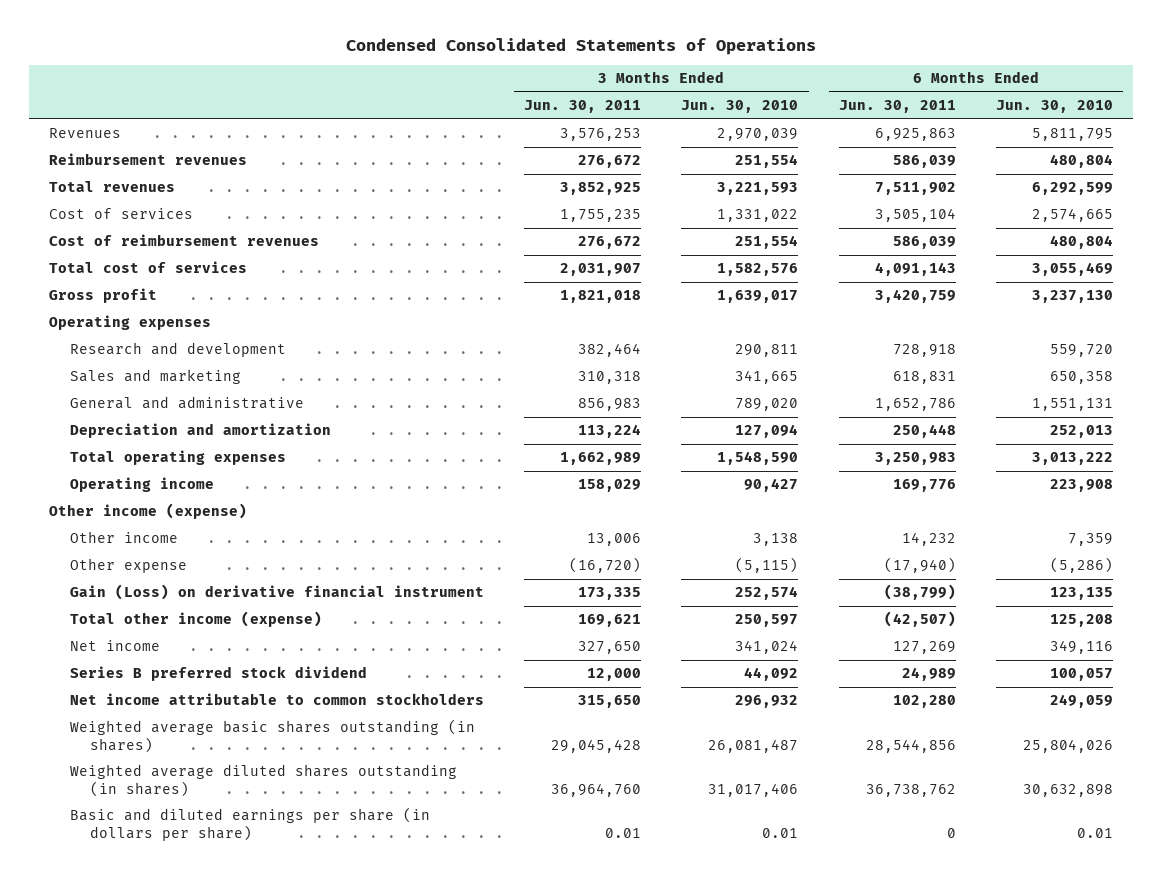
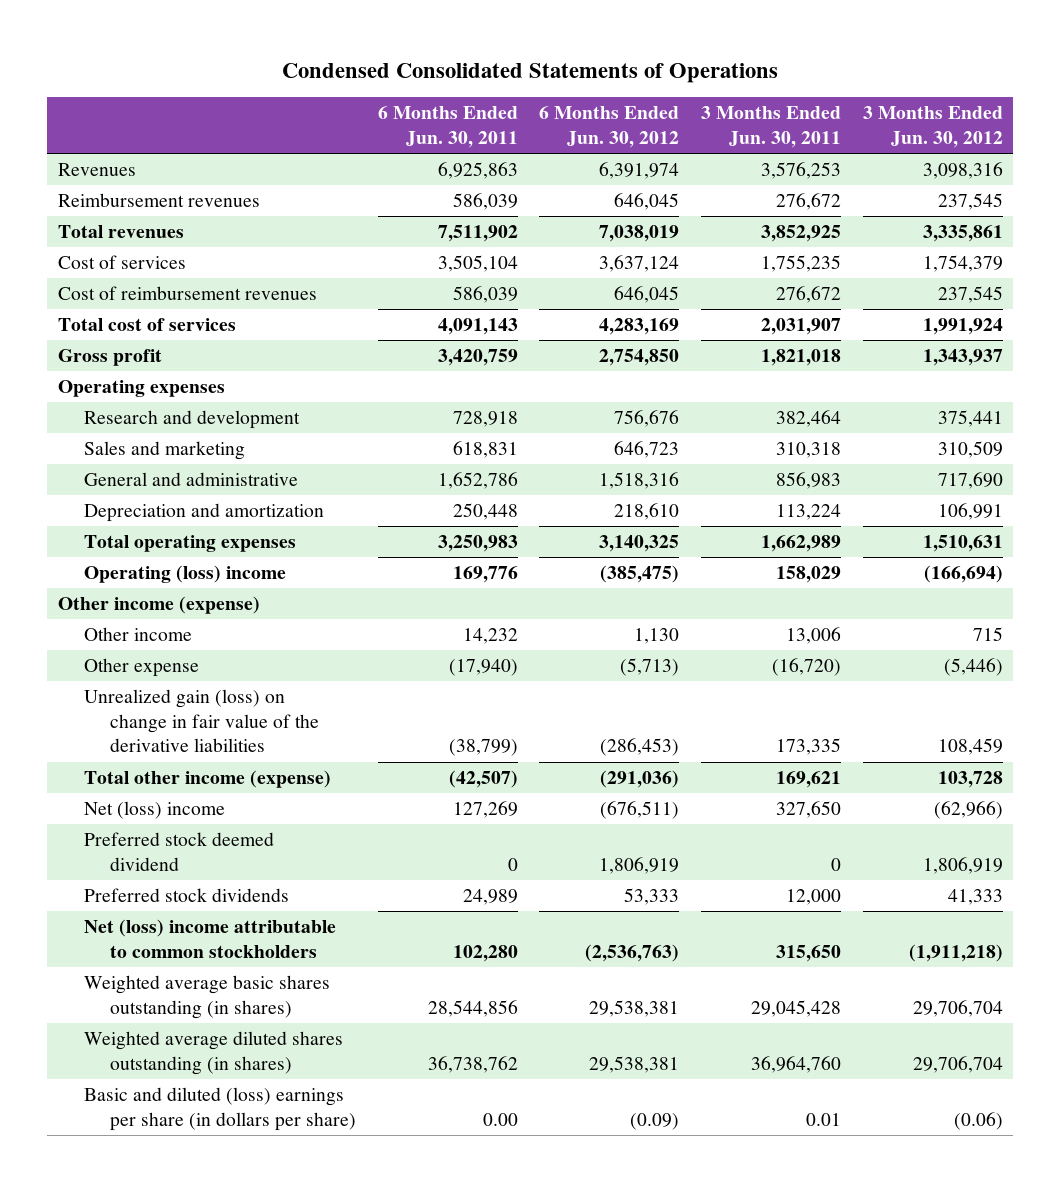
[681,100,799,114] Jun. 30, 2010 -> none
[996,100,1114,114] Jun. 30, 2010 -> none
none -> [539,106,680,149] 6 Months Ended Jun. 30, 2012
none -> [862,106,1003,149] 3 Months Ended Jun. 30, 2012
[69,477,214,493] Operating income -> [83,565,286,584] Operating (loss) income
[69,584,484,601] Gain (Loss) on derivative financial instrument -> [83,689,320,753] Unrealized gain (loss) on change in fair value of the derivative liabilities
[69,640,160,652] Net income -> [83,801,225,820] Net (loss) income
none -> [83,832,274,871] Preferred stock deemed dividend
[69,666,367,682] Series B preferred stock dividend -> [83,888,289,903] Preferred stock dividends
[69,693,484,706] Net income attributable to common stockholders -> [83,919,336,958] Net (loss) income attributable to common stockholders
[69,807,430,841] Basic and diluted earnings per share (in dollars per share) -> [83,1087,357,1131] Basic and diluted (loss) earnings per share (in dollars per share)
[946,827,956,838] 0 -> [482,1112,518,1126] 0.00

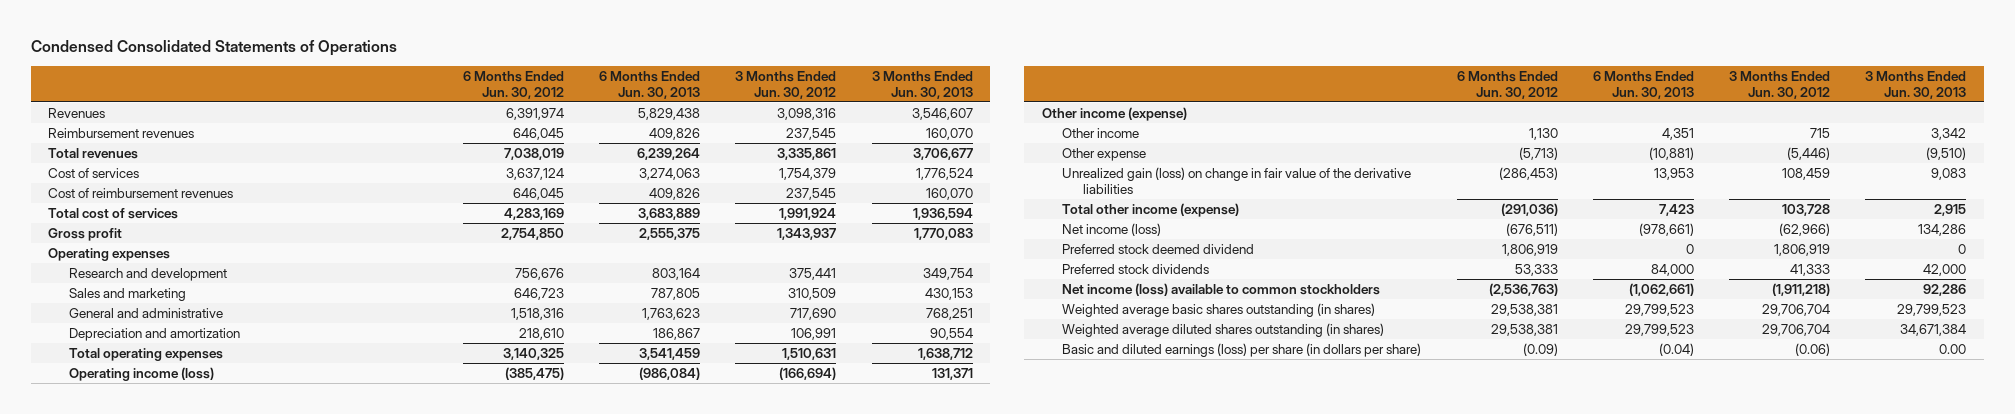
[377,106,518,149] 6 Months Ended Jun. 30, 2011 -> none
[700,106,841,149] 3 Months Ended Jun. 30, 2011 -> none
none -> [599,70,701,99] 6 Months Ended Jun. 30, 2013
none -> [871,70,973,99] 3 Months Ended Jun. 30, 2013
[83,565,286,584] Operating (loss) income -> [68,366,214,381] Operating income (loss)
[83,801,225,820] Net (loss) income -> [1062,222,1162,236] Net income (loss)
[83,919,336,958] Net (loss) income attributable to common stockholders -> [1062,282,1381,296] Net income (loss) available to common stockholders
[83,1087,357,1131] Basic and diluted (loss) earnings per share (in dollars per share) -> [1062,342,1422,357] Basic and diluted earnings (loss) per share (in dollars per share)

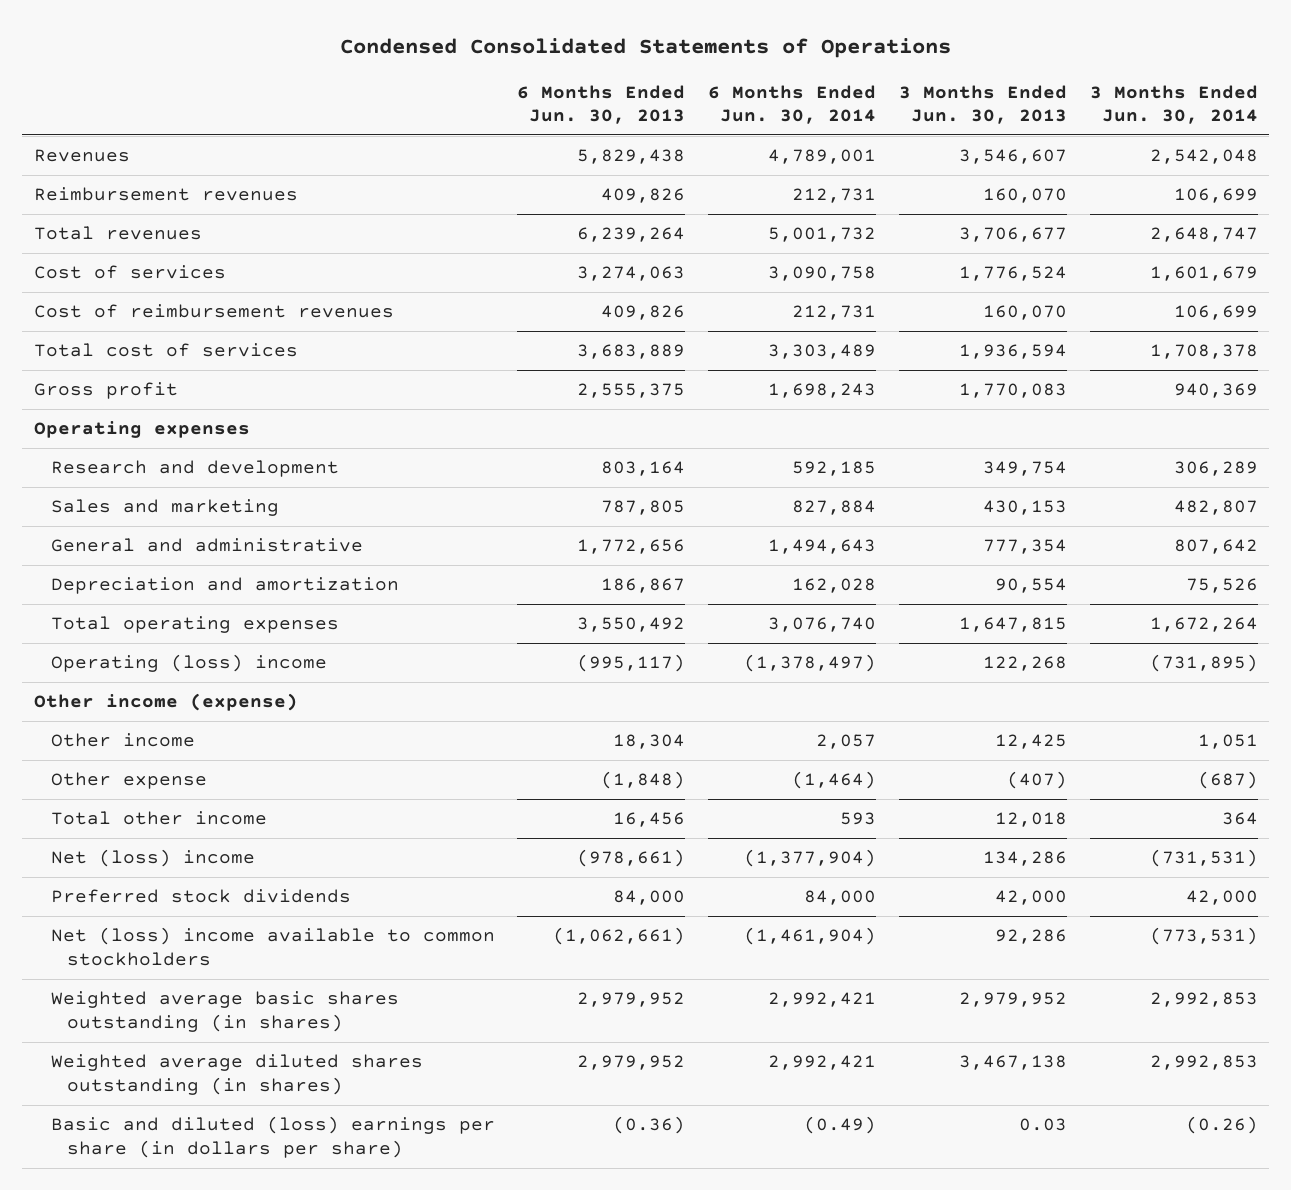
[463,70,565,99] 6 Months Ended Jun. 30, 2012 -> none
[735,70,837,99] 3 Months Ended Jun. 30, 2012 -> none
none -> [708,84,877,125] 6 Months Ended Jun. 30, 2014
none -> [1089,84,1258,125] 3 Months Ended Jun. 30, 2014
[642,307,701,320] 1,763,623 -> [577,539,686,555] 1,772,656
[925,307,973,320] 768,251 -> [982,539,1067,555] 777,354
[639,347,701,360] 3,541,459 -> [577,617,686,633] 3,550,492
[917,347,973,360] 1,638,712 -> [958,617,1067,633] 1,647,815
[68,366,214,381] Operating income (loss) -> [50,654,327,673] Operating (loss) income
[639,366,701,380] (986,084) -> [577,654,686,673] (995,117)
[931,367,973,380] 131,371 -> [982,656,1067,672] 122,268
[1062,166,1412,194] Unrealized gain (loss) on change in fair value of the derivative liabilities -> none
[1062,243,1255,254] Preferred stock deemed dividend -> none
[1661,127,1694,140] 4,351 -> [613,734,686,750] 18,304
[1931,127,1967,140] 3,342 -> [994,734,1067,750] 12,425
[1648,146,1694,160] (10,881) -> [601,771,686,790] (1,848)
[1926,146,1967,160] (9,510) -> [1006,771,1067,790] (407)
[1062,202,1240,217] Total other income (expense) -> [50,811,267,826] Total other income
[1658,203,1694,216] 7,423 -> [613,812,686,828] 16,456
[1934,203,1967,216] 2,915 -> [994,812,1067,828] 12,018
[1062,222,1162,236] Net income (loss) -> [50,849,255,868] Net (loss) income
[1062,282,1381,296] Net income (loss) available to common stockholders -> [50,927,495,966] Net (loss) income available to common stockholders
[1624,303,1694,316] 29,799,523 -> [577,992,686,1008] 2,979,952
[1897,303,1967,316] 29,799,523 -> [958,992,1067,1008] 2,979,952
[1624,323,1694,336] 29,799,523 -> [577,1055,686,1071] 2,979,952
[1900,323,1967,336] 34,671,384 -> [958,1055,1067,1071] 3,467,138
[1062,342,1422,357] Basic and diluted earnings (loss) per share (in dollars per share) -> [50,1116,495,1158] Basic and diluted (loss) earnings per share (in dollars per share)
[1658,342,1694,356] (0.04) -> [613,1116,686,1135] (0.36)
[1939,343,1967,354] 0.00 -> [1018,1118,1067,1132] 0.03

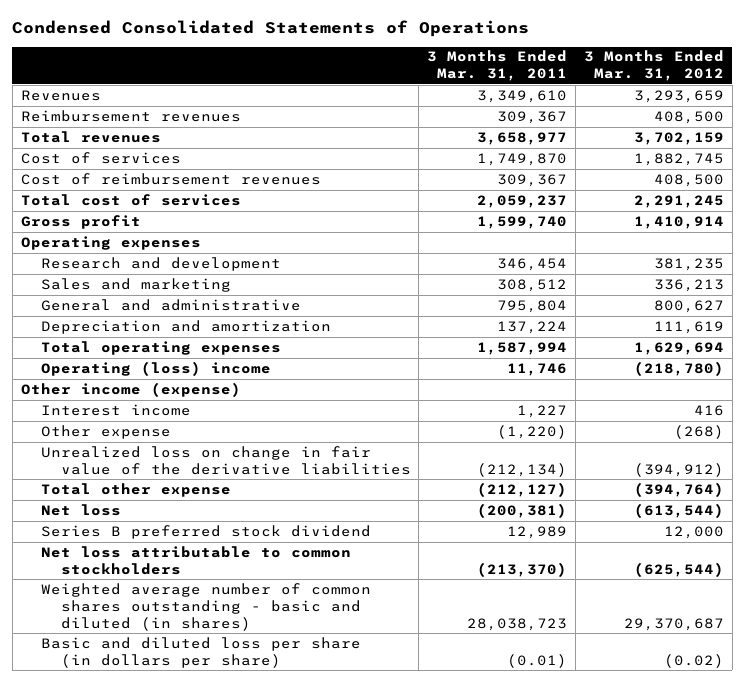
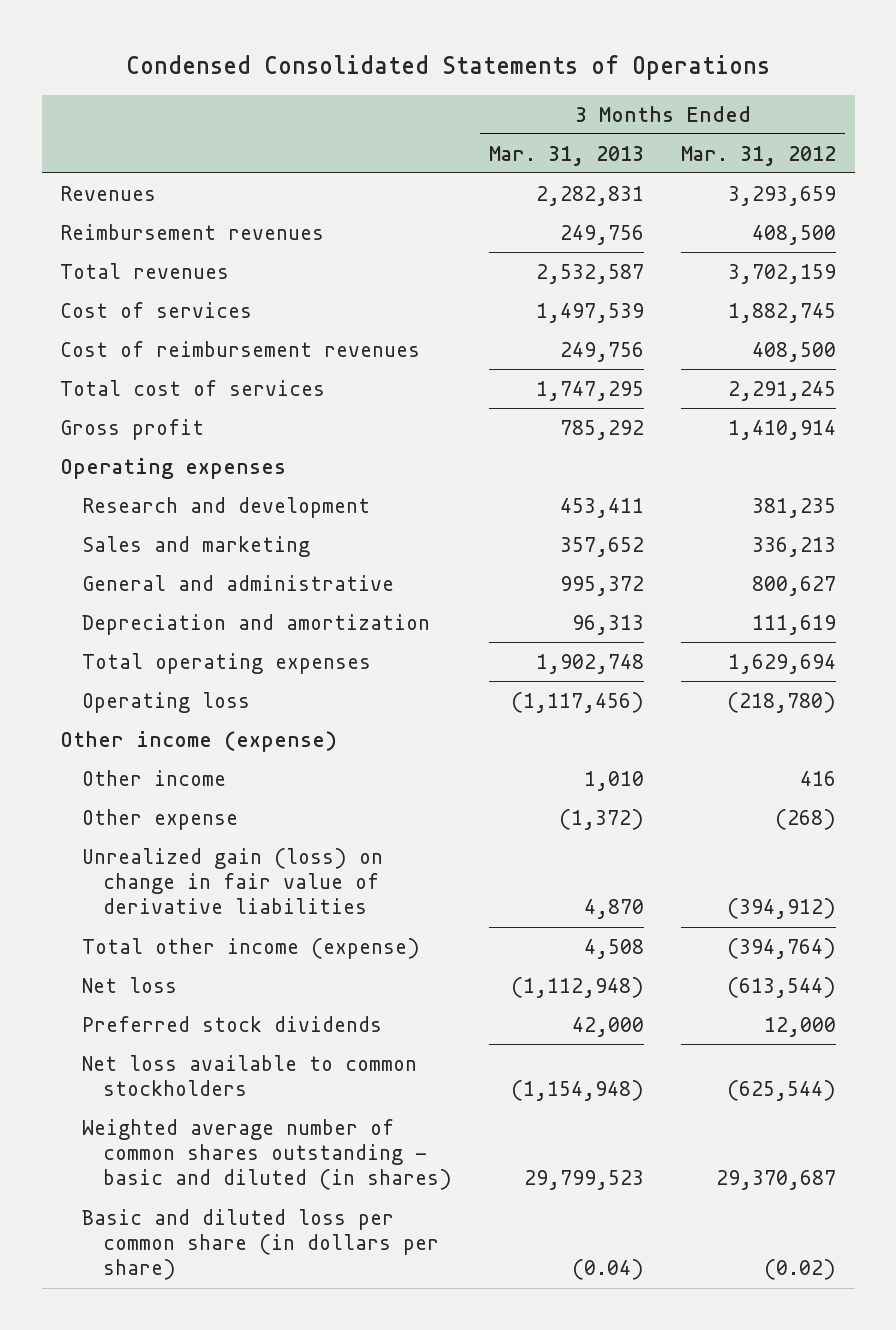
[427,50,568,82] 3 Months Ended Mar. 31, 2011 -> none
none -> [489,145,645,166] Mar. 31, 2013
[40,360,271,376] Operating (loss) income -> [81,691,250,713] Operating loss
[40,403,191,416] Interest income -> [81,769,226,786] Other income
[40,445,411,475] Unrealized loss on change in fair value of the derivative liabilities -> [81,847,383,915] Unrealized gain (loss) on change in fair value of derivative liabilities
[40,482,231,497] Total other expense -> [81,937,420,959] Total other income (expense)
[40,524,371,539] Series B preferred stock dividend -> [81,1015,382,1032] Preferred stock dividends
[40,545,351,575] Net loss attributable to common stockholders -> [81,1054,417,1096] Net loss available to common stockholders
[40,636,361,668] Basic and diluted loss per share (in dollars per share) -> [81,1208,440,1281] Basic and diluted loss per common share (in dollars per share)

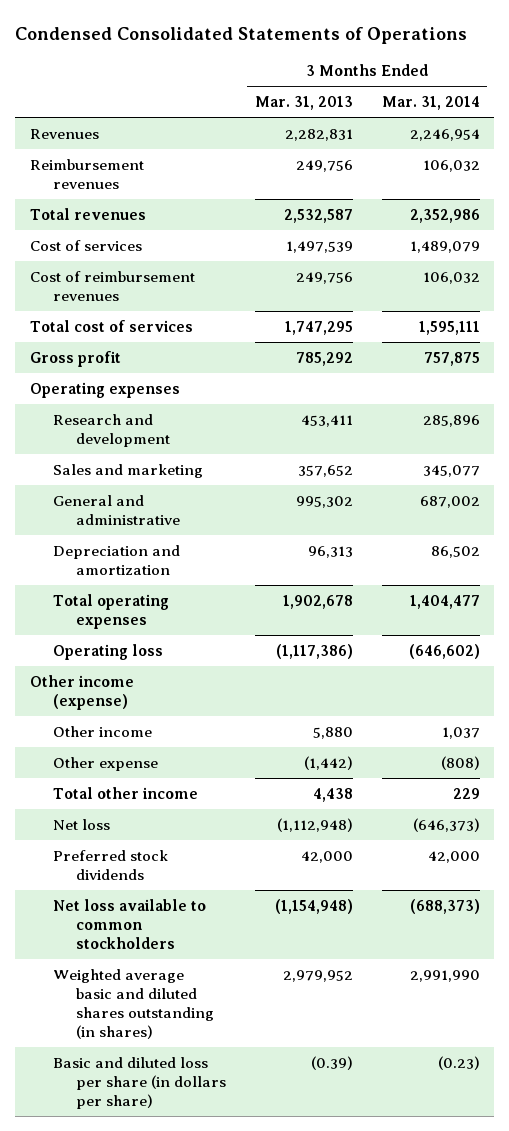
[681,145,837,166] Mar. 31, 2012 -> none
none -> [381,95,480,110] Mar. 31, 2014
[560,575,645,596] 995,372 -> [295,495,353,508] 995,302
[536,653,645,674] 1,902,748 -> [282,594,353,609] 1,902,678
[511,691,645,713] (1,117,456) -> [275,643,353,659] (1,117,386)
[81,847,383,915] Unrealized gain (loss) on change in fair value of derivative liabilities -> none
[584,770,645,791] 1,010 -> [312,726,353,739] 5,880
[559,808,645,830] (1,372) -> [303,755,353,770] (1,442)
[81,937,420,959] Total other income (expense) -> [52,786,198,799] Total other income
[584,938,645,959] 4,508 -> [312,787,353,802] 4,438
[81,1118,453,1191] Weighted average number of common shares outstanding - basic and diluted (in shares) -> [52,968,214,1039] Weighted average basic and diluted shares outstanding (in shares)
[524,1170,645,1191] 29,799,523 -> [282,969,353,982] 2,979,952
[81,1208,440,1281] Basic and diluted loss per common share (in dollars per share) -> [52,1056,226,1109] Basic and diluted loss per share (in dollars per share)
[572,1259,645,1281] (0.04) -> [310,1055,353,1070] (0.39)

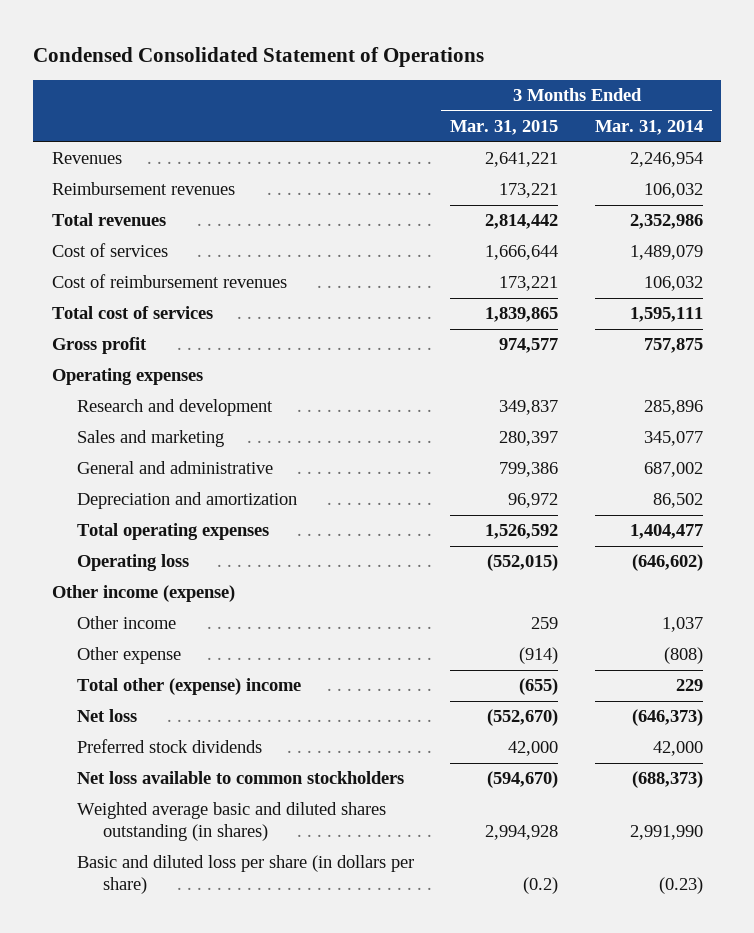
[15,26,468,44] Condensed Consolidated Statements of Operations -> [33,46,485,67] Condensed Consolidated Statement of Operations
[254,95,353,110] Mar. 31, 2013 -> none
none -> [450,120,559,136] Mar. 31, 2015
[52,786,198,799] Total other income -> [77,678,302,696] Total other (expense) income

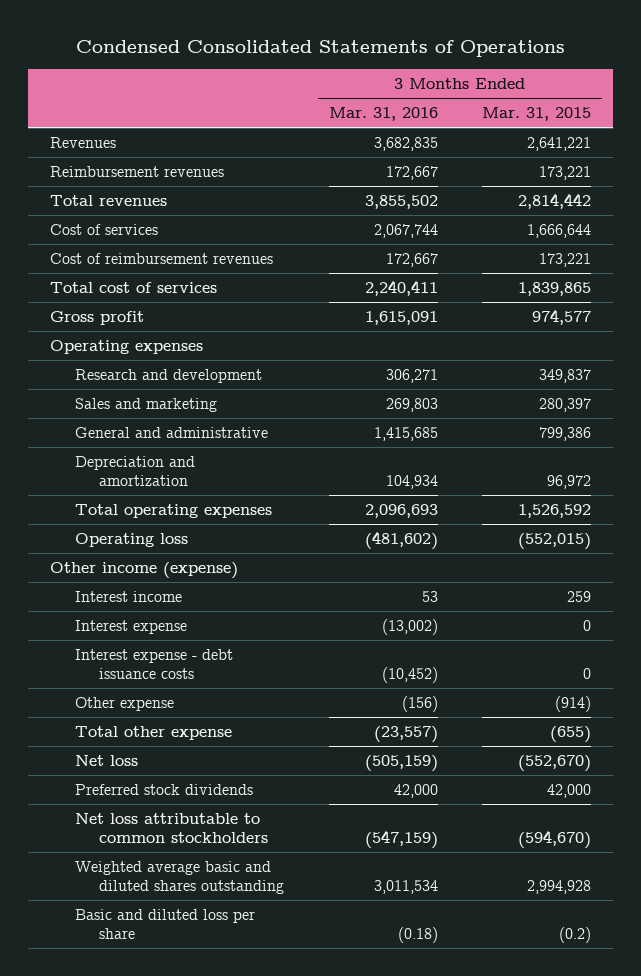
[33,46,485,67] Condensed Consolidated Statement of Operations -> [75,39,565,57] Condensed Consolidated Statements of Operations
[594,120,703,136] Mar. 31, 2014 -> none
none -> [328,107,438,122] Mar. 31, 2016
[77,616,177,630] Other income -> [74,591,182,603] Interest income
none -> [74,620,187,635] Interest expense
none -> [74,649,233,679] Interest expense - debt issuance costs
[77,678,302,696] Total other (expense) income -> [74,726,232,741] Total other expense
[77,771,405,785] Net loss available to common stockholders -> [74,813,269,843] Net loss attributable to common stockholders
[77,802,387,842] Weighted average basic and diluted shares outstanding (in shares) -> [74,861,285,894] Weighted average basic and diluted shares outstanding
[77,855,415,895] Basic and diluted loss per share (in dollars per share) -> [74,909,255,939] Basic and diluted loss per share

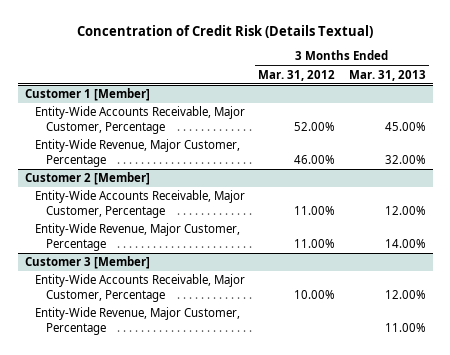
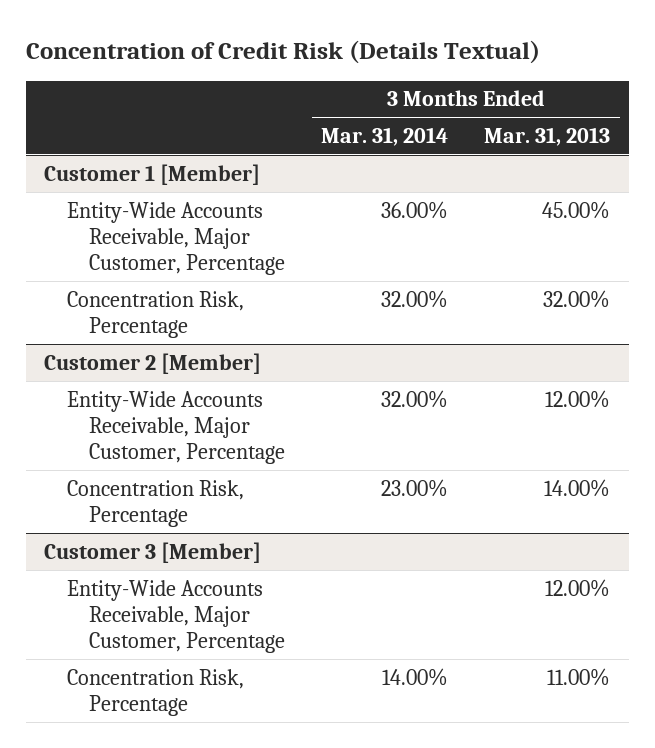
[258,69,336,81] Mar. 31, 2012 -> none
none -> [321,126,449,146] Mar. 31, 2014
[35,139,241,168] Entity-Wide Revenue, Major Customer, Percentage -> none
none -> [66,290,244,338] Concentration Risk, Percentage
[35,223,241,252] Entity-Wide Revenue, Major Customer, Percentage -> none
none -> [66,479,244,527] Concentration Risk, Percentage
[35,307,241,336] Entity-Wide Revenue, Major Customer, Percentage -> none
none -> [66,668,244,716] Concentration Risk, Percentage

